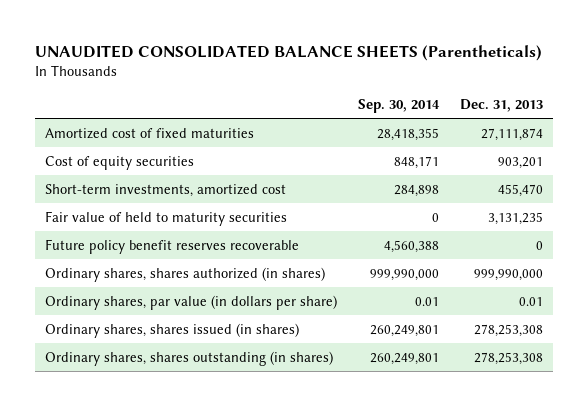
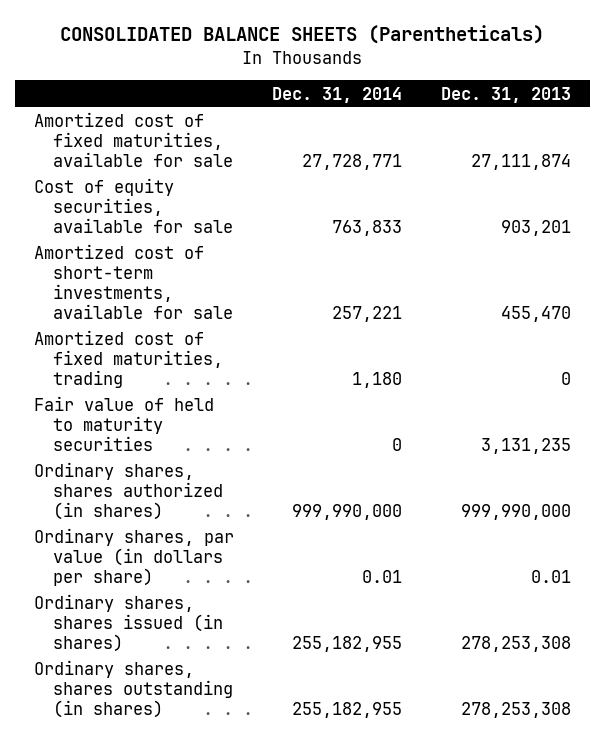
[34,44,542,61] UNAUDITED CONSOLIDATED BALANCE SHEETS (Parentheticals) -> [60,25,545,45] CONSOLIDATED BALANCE SHEETS (Parentheticals)
[358,98,441,113] Sep. 30, 2014 -> none
none -> [272,86,403,103] Dec. 31, 2014
[45,127,255,139] Amortized cost of fixed maturities -> [34,112,234,167] Amortized cost of fixed maturities, available for sale
[45,155,195,170] Cost of equity securities -> [34,178,234,233] Cost of equity securities, available for sale
[45,183,287,197] Short-term investments, amortized cost -> [34,244,234,319] Amortized cost of short-term investments, available for sale
none -> [34,330,224,388] Amortized cost of fixed maturities, trading
[45,238,300,254] Future policy benefit reserves recoverable -> none

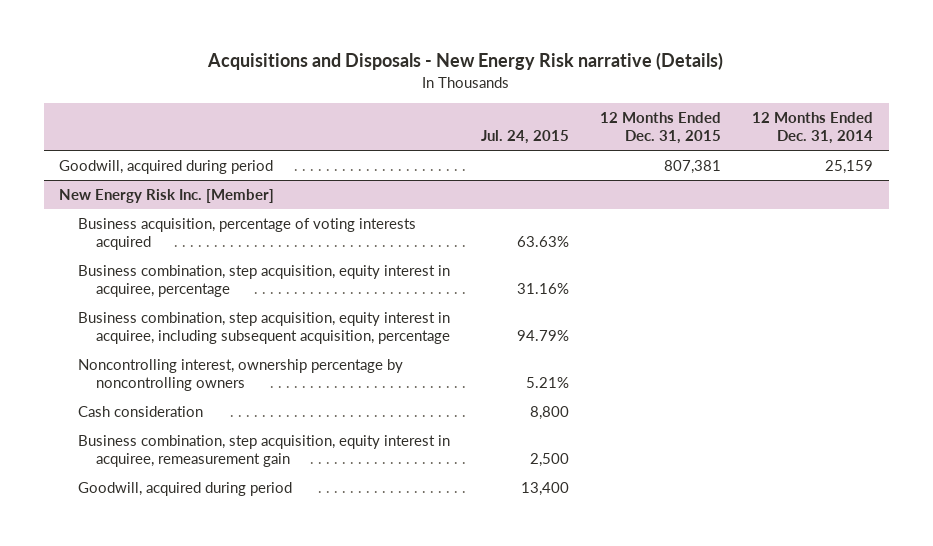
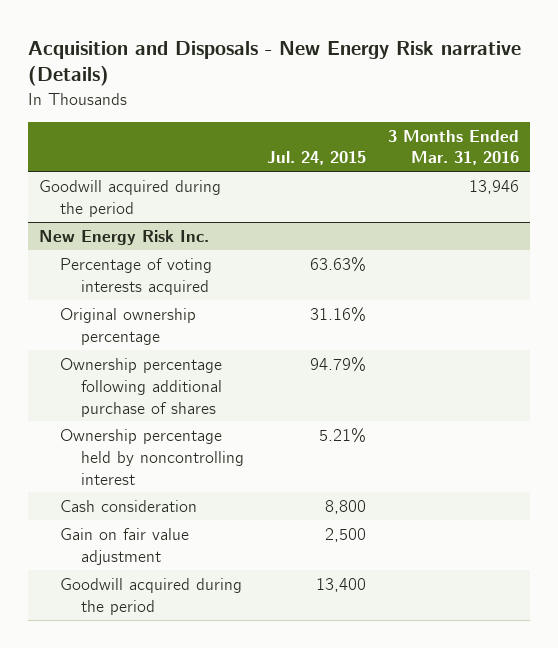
[207,52,724,71] Acquisitions and Disposals - New Energy Risk narrative (Details) -> [27,40,521,87] Acquisition and Disposals - New Energy Risk narrative (Details)
[600,112,722,144] 12 Months Ended Dec. 31, 2015 -> none
[752,112,874,144] 12 Months Ended Dec. 31, 2014 -> none
none -> [388,129,520,166] 3 Months Ended Mar. 31, 2016
[59,160,274,175] Goodwill, acquired during period -> [38,179,221,217] Goodwill acquired during the period
[59,189,275,204] New Energy Risk Inc. [Member] -> [38,229,209,245] New Energy Risk Inc.
[77,218,416,250] Business acquisition, percentage of voting interests acquired -> [60,257,213,295] Percentage of voting interests acquired
[77,265,450,297] Business combination, step acquisition, equity interest in acquiree, percentage -> [60,307,197,345] Original ownership percentage
[77,312,450,344] Business combination, step acquisition, equity interest in acquiree, including subsequent acquisition, percentage -> [60,357,223,417] Ownership percentage following additional purchase of shares
[77,359,403,391] Noncontrolling interest, ownership percentage by noncontrolling owners -> [60,428,245,485] Ownership percentage held by noncontrolling interest
[77,435,450,467] Business combination, step acquisition, equity interest in acquiree, remeasurement gain -> [60,527,190,565] Gain on fair value adjustment
[77,482,292,497] Goodwill, acquired during period -> [60,577,243,615] Goodwill acquired during the period

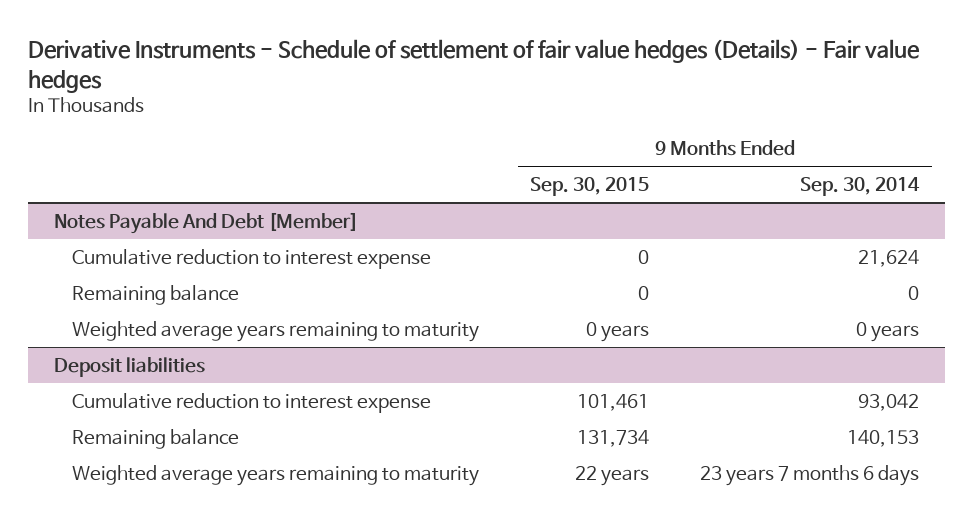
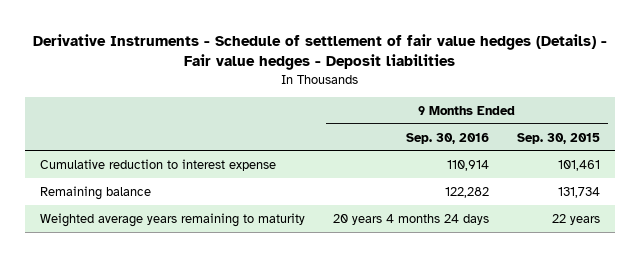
[28,39,921,93] Derivative Instruments - Schedule of settlement of fair value hedges (Details) - Fair value hedges -> [32,33,607,71] Derivative Instruments - Schedule of settlement of fair value hedges (Details) - Fair value hedges - Deposit liabilities
[800,176,921,196] Sep. 30, 2014 -> none
none -> [405,132,489,144] Sep. 30, 2016
[53,211,358,234] Notes Payable And Debt [Member] -> none
[72,248,432,269] Cumulative reduction to interest expense -> none
[72,284,240,305] Remaining balance -> none
[72,320,480,342] Weighted average years remaining to maturity -> none
[53,356,205,377] Deposit liabilities -> none

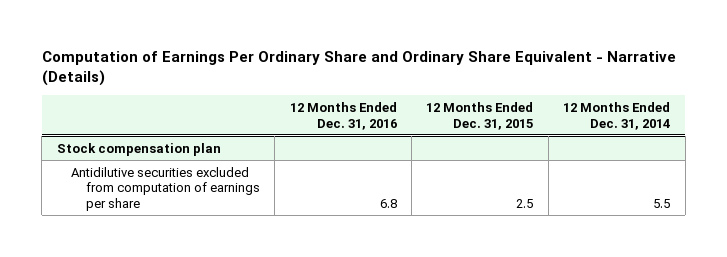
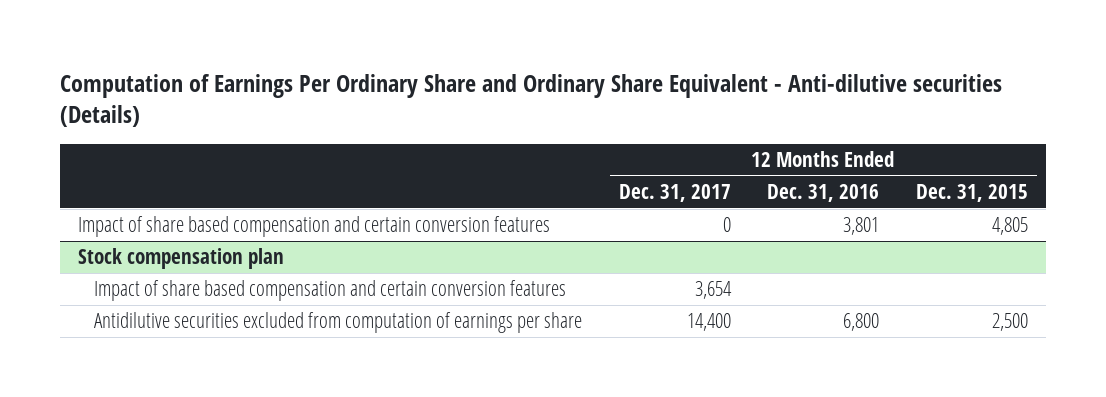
[41,50,676,87] Computation of Earnings Per Ordinary Share and Ordinary Share Equivalent - Narrative (Details) -> [60,73,1003,128] Computation of Earnings Per Ordinary Share and Ordinary Share Equivalent - Anti-dilutive securities (Details)
[563,101,671,130] 12 Months Ended Dec. 31, 2014 -> none
none -> [618,183,731,202] Dec. 31, 2017
none -> [78,216,551,238] Impact of share based compensation and certain conversion features
none -> [94,280,567,302] Impact of share based compensation and certain conversion features
[379,199,397,209] 6.8 -> [843,313,880,332] 6,800
[516,199,534,209] 2.5 -> [991,313,1028,332] 2,500

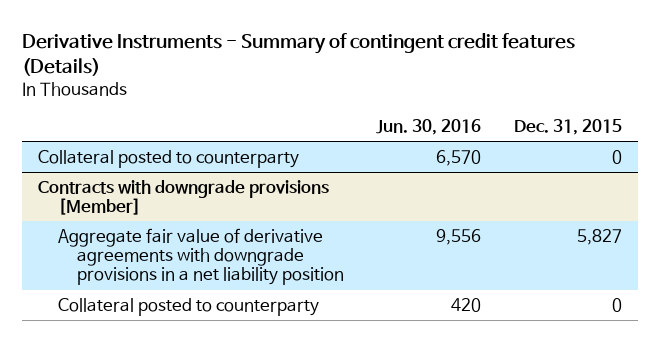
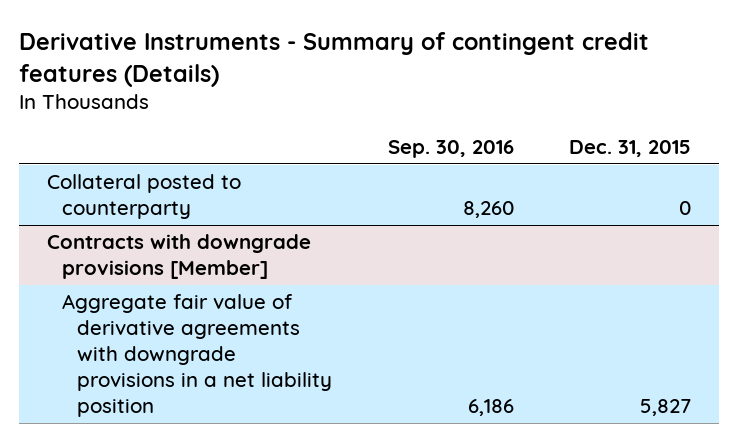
[376,119,482,136] Jun. 30, 2016 -> none
none -> [387,139,514,158] Sep. 30, 2016
[57,297,319,316] Collateral posted to counterparty -> none

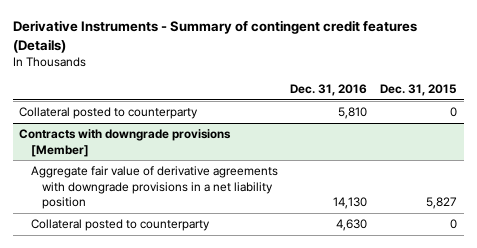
[387,139,514,158] Sep. 30, 2016 -> none
none -> [290,83,368,96] Dec. 31, 2016
none -> [30,219,210,232] Collateral posted to counterparty

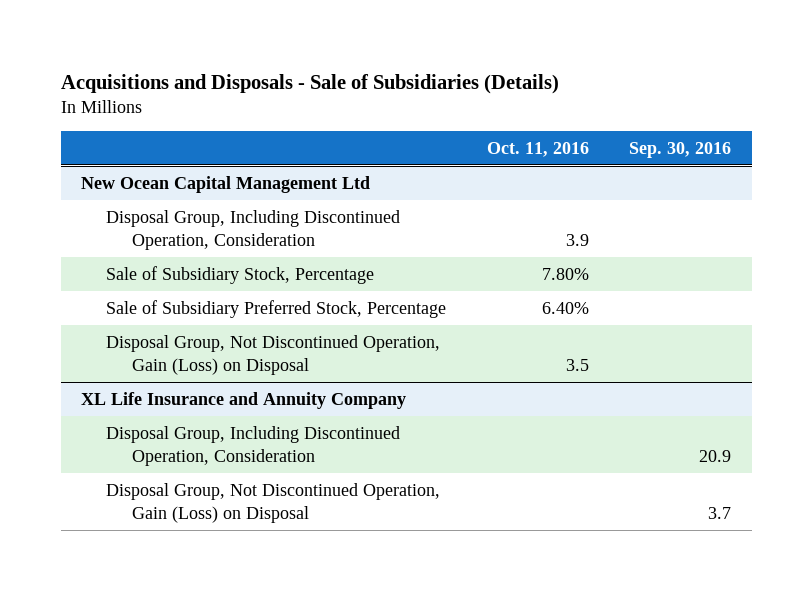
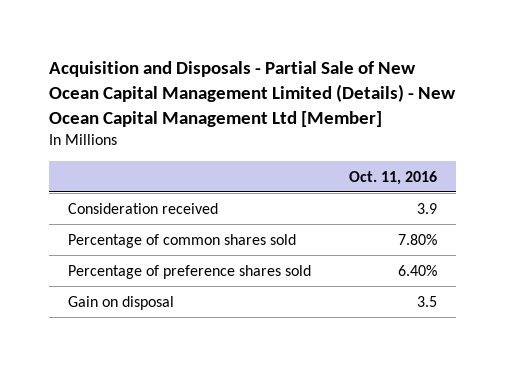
[60,73,559,94] Acquisitions and Disposals - Sale of Subsidiaries (Details) -> [49,60,457,127] Acquisition and Disposals - Partial Sale of New Ocean Capital Management Limited (Details) - New Ocean Capital Management Ltd [Member]
[629,141,732,158] Sep. 30, 2016 -> none
[80,175,370,193] New Ocean Capital Management Ltd -> none
[80,391,406,409] XL Life Insurance and Annuity Company -> none
[106,425,401,466] Disposal Group, Including Discontinued Operation, Consideration -> none
[106,482,441,523] Disposal Group, Not Discontinued Operation, Gain (Loss) on Disposal -> none
[106,209,401,250] Disposal Group, Including Discontinued Operation, Consideration -> [68,202,219,214] Consideration received
[106,265,375,284] Sale of Subsidiary Stock, Percentage -> [68,233,297,248] Percentage of common shares sold
[106,299,447,318] Sale of Subsidiary Preferred Stock, Percentage -> [68,264,312,279] Percentage of preference shares sold
[106,334,441,375] Disposal Group, Not Discontinued Operation, Gain (Loss) on Disposal -> [68,295,175,310] Gain on disposal

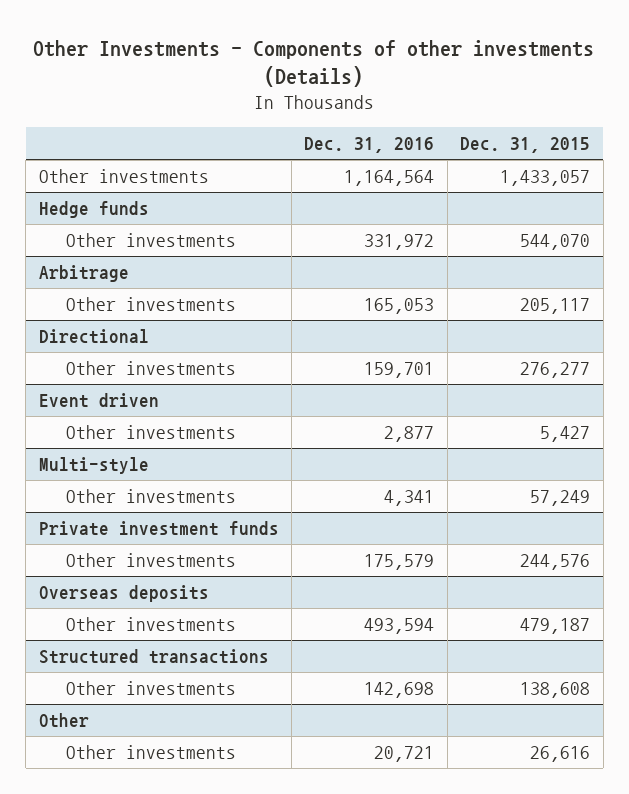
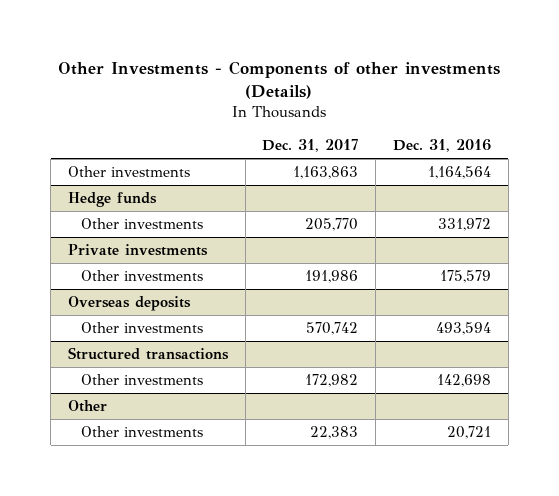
[460,136,591,153] Dec. 31, 2015 -> none
none -> [262,139,359,153] Dec. 31, 2017
[38,264,129,282] Arbitrage -> none
[65,296,236,311] Other investments -> none
[38,328,149,344] Directional -> none
[65,360,236,375] Other investments -> none
[38,392,159,408] Event driven -> none
[65,424,236,439] Other investments -> none
[38,456,149,474] Multi-style -> none
[65,488,236,503] Other investments -> none
[38,520,279,536] Private investment funds -> [67,244,208,257] Private investments

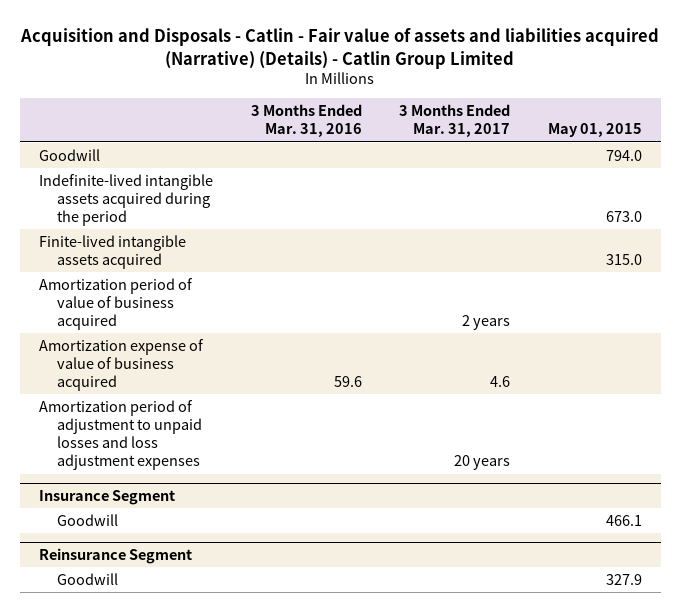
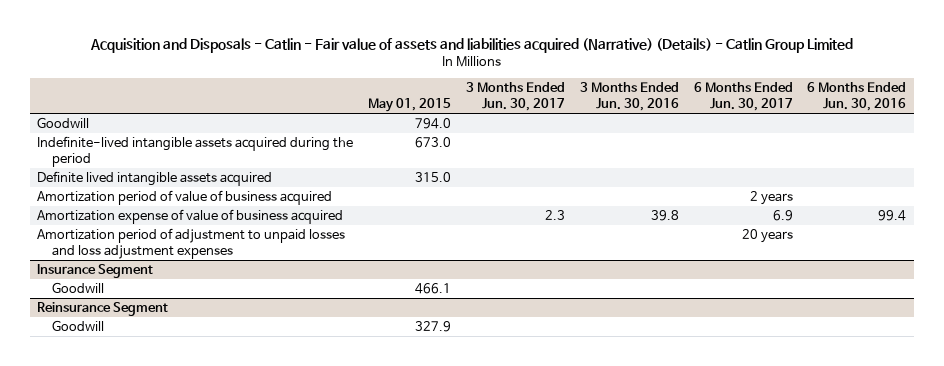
[250,104,362,138] 3 Months Ended Mar. 31, 2016 -> none
[399,104,511,138] 3 Months Ended Mar. 31, 2017 -> none
none -> [465,82,565,111] 3 Months Ended Jun. 30, 2017
none -> [579,82,679,111] 3 Months Ended Jun. 30, 2016
none -> [693,82,793,111] 6 Months Ended Jun. 30, 2017
none -> [807,82,907,111] 6 Months Ended Jun. 30, 2016
[38,234,186,269] Finite-lived intangible assets acquired -> [37,171,273,187] Definite lived intangible assets acquired

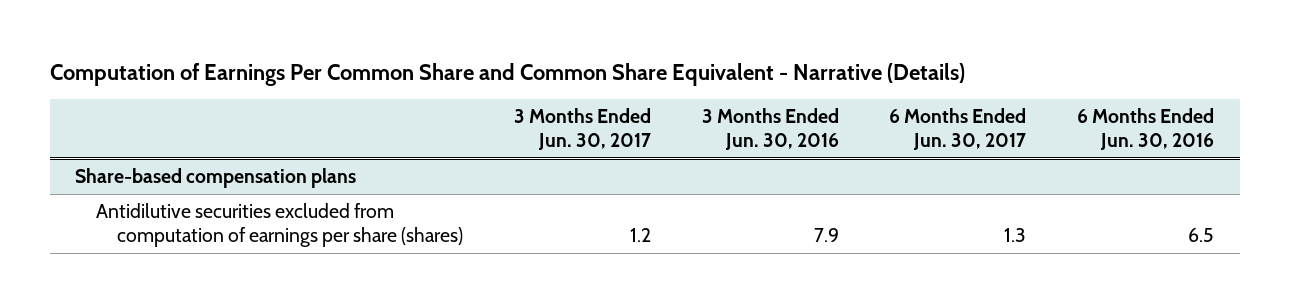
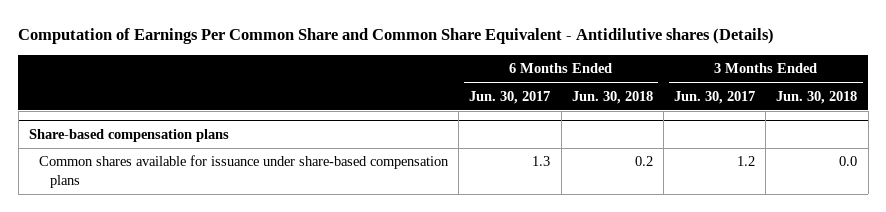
[49,62,965,86] Computation of Earnings Per Common Share and Common Share Equivalent - Narrative (Details) -> [18,28,775,45] Computation of Earnings Per Common Share and Common Share Equivalent - Antidilutive shares (Details)
[701,108,839,151] 3 Months Ended Jun. 30, 2016 -> none
[1077,108,1215,151] 6 Months Ended Jun. 30, 2016 -> none
none -> [571,90,653,104] Jun. 30, 2018
none -> [776,90,858,104] Jun. 30, 2018
[96,203,464,248] Antidilutive securities excluded from computation of earnings per share (shares) -> [39,155,450,188] Common shares available for issuance under share-based compensation plans

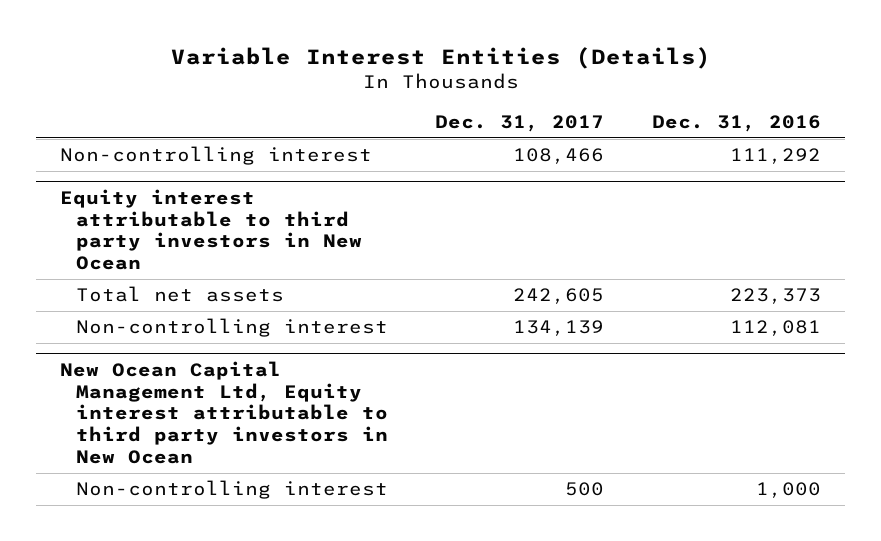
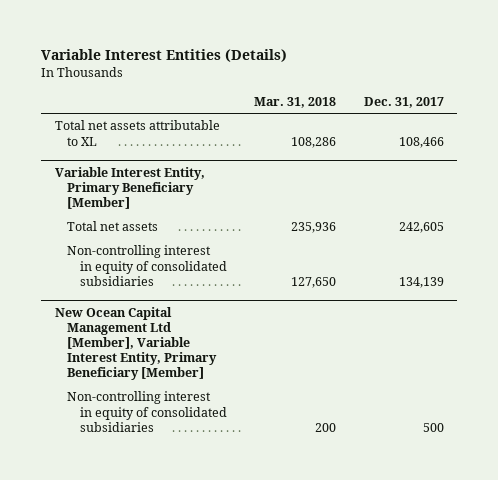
[652,114,822,132] Dec. 31, 2016 -> none
none -> [254,96,337,108] Mar. 31, 2018
[59,146,372,166] Non-controlling interest -> [54,120,220,146] Total net assets attributable to XL
[59,189,362,271] Equity interest attributable to third party investors in New Ocean -> [54,167,205,210] Variable Interest Entity, Primary Beneficiary [Member]
[59,361,388,464] New Ocean Capital Management Ltd, Equity interest attributable to third party investors in New Ocean -> none
[75,318,388,338] Non-controlling interest -> [67,245,228,286] Non-controlling interest in equity of consolidated subsidiaries
none -> [54,307,218,381] New Ocean Capital Management Ltd [Member], Variable Interest Entity, Primary Beneficiary [Member]
[75,480,388,500] Non-controlling interest -> [67,391,228,432] Non-controlling interest in equity of consolidated subsidiaries

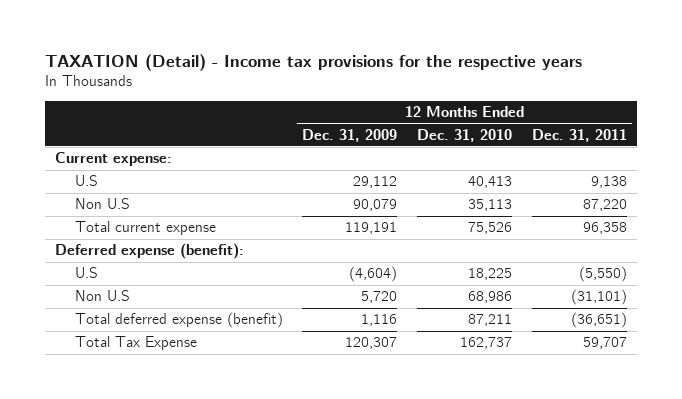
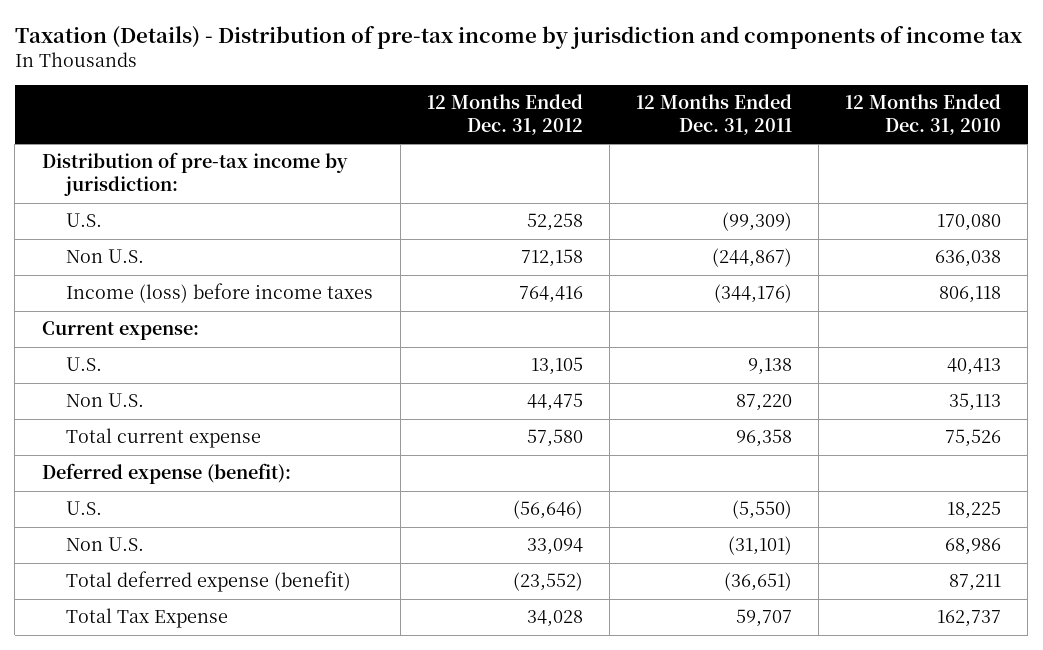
[44,54,582,72] TAXATION (Detail) - Income tax provisions for the respective years -> [14,25,1023,49] Taxation (Details) - Distribution of pre-tax income by jurisdiction and components of income tax
[302,128,398,142] Dec. 31, 2009 -> none
none -> [426,94,583,136] 12 Months Ended Dec. 31, 2012
none -> [41,152,348,197] Distribution of pre-tax income by jurisdiction:
none -> [66,213,103,228] U.S.
none -> [66,249,145,264] Non U.S.
none -> [66,283,374,304] Income (loss) before income taxes
[74,175,98,187] U.S -> [66,357,103,372] U.S.
[74,198,130,210] Non U.S -> [66,393,145,408] Non U.S.
[74,267,98,279] U.S -> [66,501,103,516] U.S.
[74,290,130,302] Non U.S -> [66,537,145,552] Non U.S.

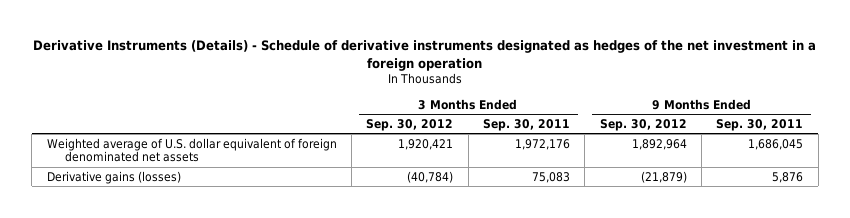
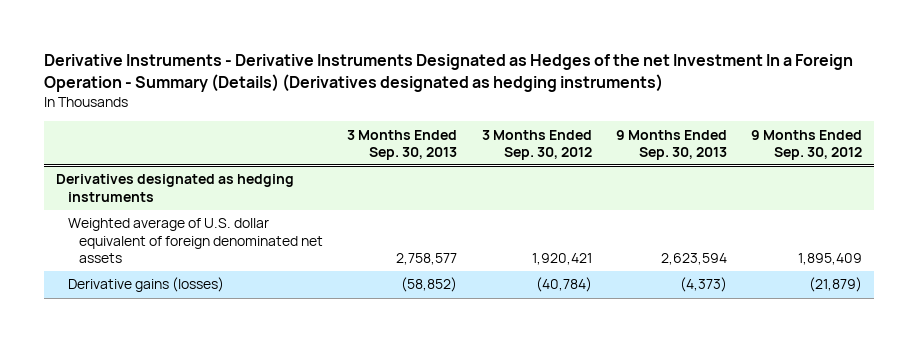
[33,39,817,71] Derivative Instruments (Details) - Schedule of derivative instruments designated as hedges of the net investment in a foreign operation -> [44,53,854,92] Derivative Instruments - Derivative Instruments Designated as Hedges of the net Investment In a Foreign Operation - Summary (Details) (Derivatives designated as hedging instruments)
[483,118,571,131] Sep. 30, 2011 -> none
[716,118,804,131] Sep. 30, 2011 -> none
none -> [347,129,458,160] 3 Months Ended Sep. 30, 2013
none -> [615,129,727,160] 9 Months Ended Sep. 30, 2013
none -> [56,174,295,202] Derivatives designated as hedging instruments
[631,138,687,150] 1,892,964 -> [797,252,862,265] 1,895,409

